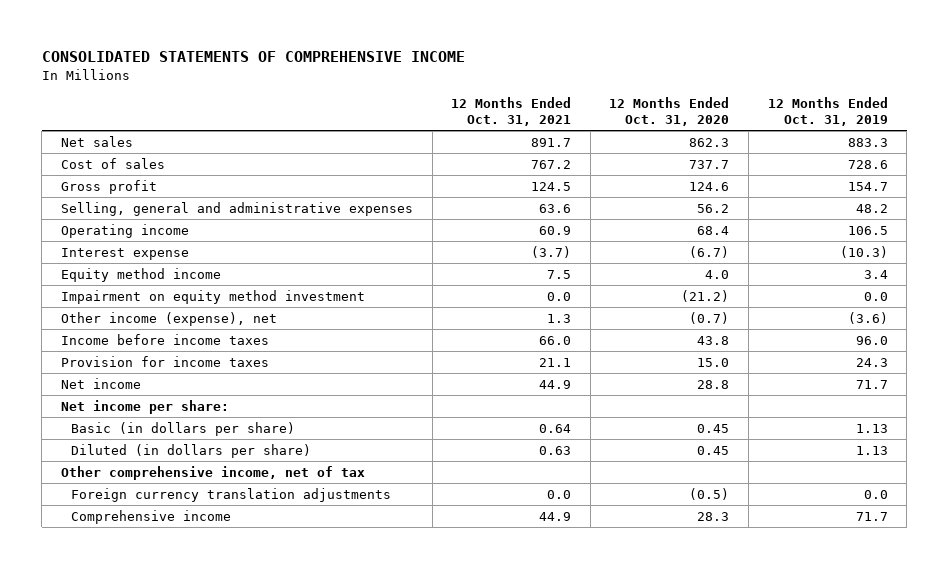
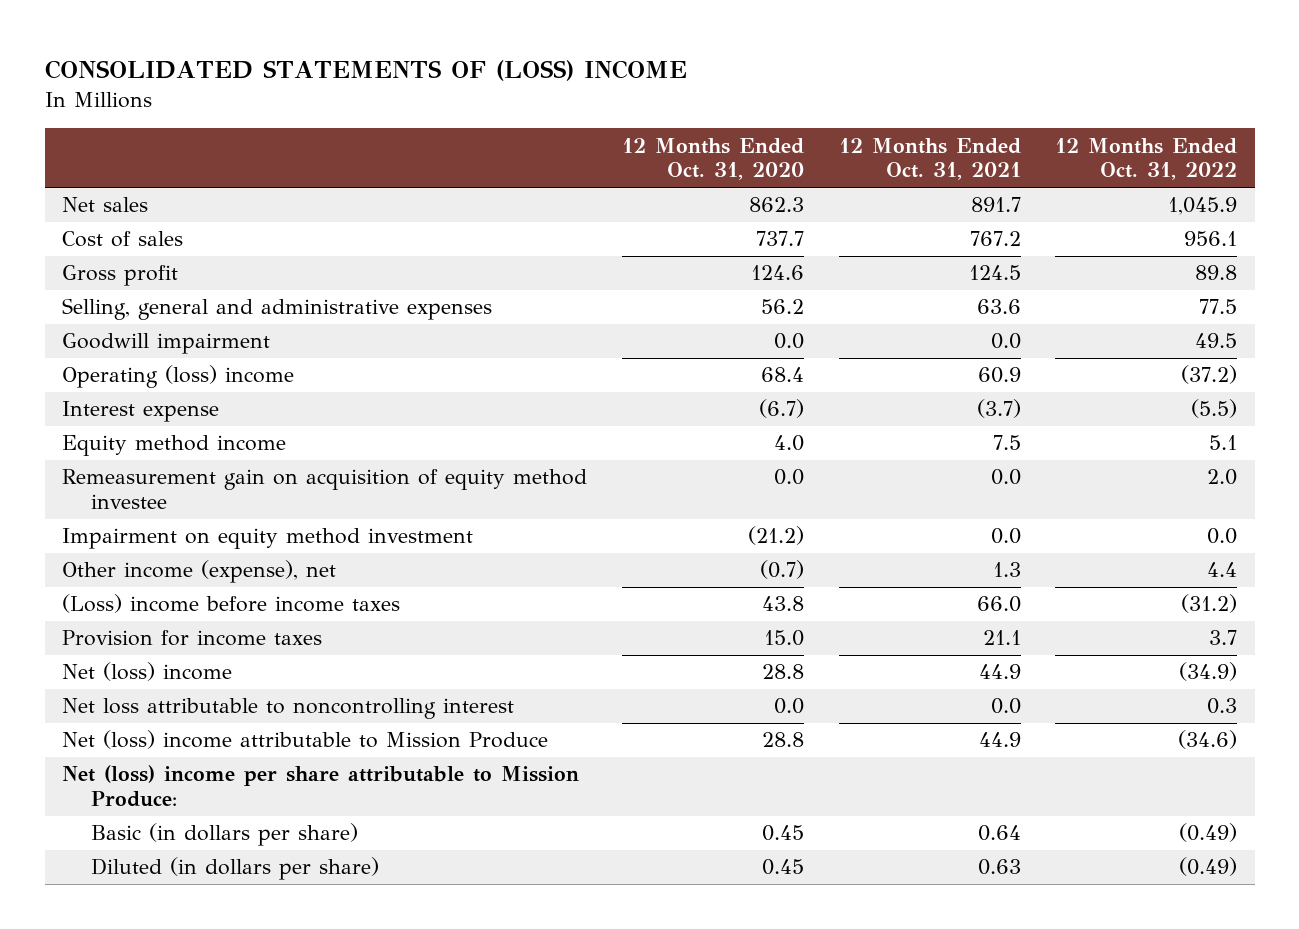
[41,51,465,63] CONSOLIDATED STATEMENTS OF COMPREHENSIVE INCOME -> [44,59,687,81] CONSOLIDATED STATEMENTS OF (LOSS) INCOME
[767,97,888,126] 12 Months Ended Oct. 31, 2019 -> none
none -> [1055,137,1238,181] 12 Months Ended Oct. 31, 2022
none -> [62,333,271,355] Goodwill impairment
[60,223,189,238] Operating income -> [62,365,295,389] Operating (loss) income
none -> [62,469,588,510] Remeasurement gain on acquisition of equity method investee
[60,333,269,345] Income before income taxes -> [62,594,401,614] (Loss) income before income taxes
none -> [62,662,233,682] Net (loss) income
none -> [62,698,515,720] Net loss attributable to noncontrolling interest
[60,377,141,389] Net income -> [62,730,549,750] Net (loss) income attributable to Mission Produce
[60,399,229,414] Net income per share: -> [62,765,580,808] Net (loss) income per share attributable to Mission Produce:
[60,465,365,480] Other comprehensive income, net of tax -> none
[70,487,391,502] Foreign currency translation adjustments -> none
[70,509,231,524] Comprehensive income -> none

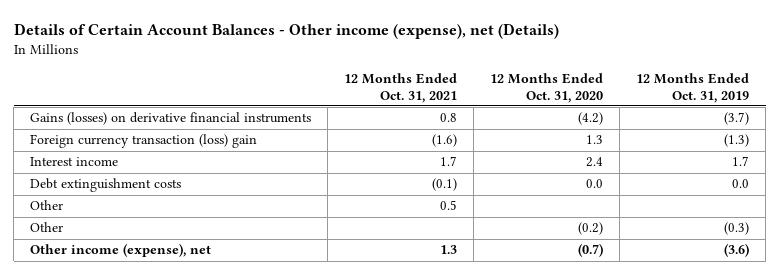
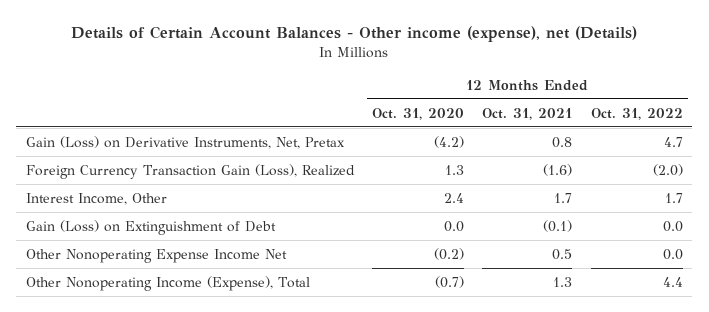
[636,72,750,103] 12 Months Ended Oct. 31, 2019 -> none
none -> [590,107,683,120] Oct. 31, 2022
[30,200,64,211] Other -> none
[30,222,64,233] Other -> none
[30,112,312,126] Gains (losses) on derivative financial instruments -> [25,135,345,149] Gain (Loss) on Derivative Instruments, Net, Pretax
[30,134,258,149] Foreign currency transaction (loss) gain -> [25,163,355,179] Foreign Currency Transaction Gain (Loss), Realized
[30,157,119,167] Interest income -> [25,192,167,205] Interest Income, Other
[30,178,182,193] Debt extinguishment costs -> [25,219,276,235] Gain (Loss) on Extinguishment of Debt
none -> [25,248,287,263] Other Nonoperating Expense Income Net
[30,243,212,258] Other income (expense), net -> [25,275,310,291] Other Nonoperating Income (Expense), Total

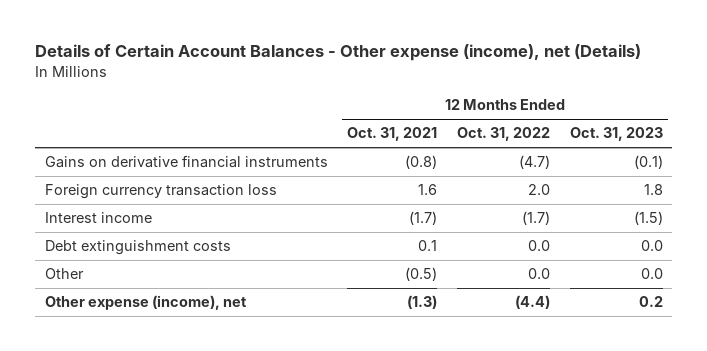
[71,26,638,43] Details of Certain Account Balances - Other income (expense), net (Details) -> [34,44,641,62] Details of Certain Account Balances - Other expense (income), net (Details)
[372,107,465,120] Oct. 31, 2020 -> none
none -> [569,127,663,142] Oct. 31, 2023
[25,135,345,149] Gain (Loss) on Derivative Instruments, Net, Pretax -> [44,155,328,169] Gains on derivative financial instruments
[552,136,573,148] 0.8 -> [405,155,438,170] (0.8)
[663,136,683,147] 4.7 -> [518,155,550,170] (4.7)
[25,163,355,179] Foreign Currency Transaction Gain (Loss), Realized -> [44,184,277,200] Foreign currency transaction loss
[543,163,573,176] (1.6) -> [418,184,438,196] 1.6
[652,163,683,176] (2.0) -> [527,184,550,196] 2.0
[25,192,167,205] Interest Income, Other -> [44,212,152,224] Interest income
[554,192,573,203] 1.7 -> [409,211,438,226] (1.7)
[664,192,683,203] 1.7 -> [521,211,550,226] (1.7)
[25,219,276,235] Gain (Loss) on Extinguishment of Debt -> [44,240,231,256] Debt extinguishment costs
[543,219,573,232] (0.1) -> [418,240,438,252] 0.1
[25,248,287,263] Other Nonoperating Expense Income Net -> [44,268,84,280] Other
[552,248,573,260] 0.5 -> [405,267,438,282] (0.5)
[25,275,310,291] Other Nonoperating Income (Expense), Total -> [44,295,247,311] Other expense (income), net
[553,276,573,287] 1.3 -> [407,295,438,310] (1.3)
[662,276,683,287] 4.4 -> [514,295,550,310] (4.4)

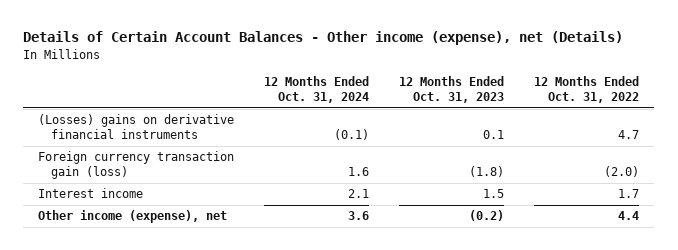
[34,44,641,62] Details of Certain Account Balances - Other expense (income), net (Details) -> [23,31,624,46] Details of Certain Account Balances - Other income (expense), net (Details)
[347,127,438,142] Oct. 31, 2021 -> none
none -> [264,76,370,104] 12 Months Ended Oct. 31, 2024
[44,240,231,256] Debt extinguishment costs -> none
[44,268,84,280] Other -> none
[44,155,328,169] Gains on derivative financial instruments -> [38,114,235,140] (Losses) gains on derivative financial instruments
[518,155,550,170] (4.7) -> [618,130,640,140] 4.7
[633,155,663,170] (0.1) -> [483,130,505,140] 0.1
[44,184,277,200] Foreign currency transaction loss -> [38,151,235,180] Foreign currency transaction gain (loss)
[527,184,550,196] 2.0 -> [604,166,640,178] (2.0)
[643,184,663,196] 1.8 -> [469,166,505,178] (1.8)
[521,211,550,226] (1.7) -> [618,189,640,199] 1.7
[633,211,663,226] (1.5) -> [483,189,505,199] 1.5
[44,295,247,311] Other expense (income), net -> [38,210,228,224] Other income (expense), net
[514,295,550,310] (4.4) -> [618,211,640,221] 4.4
[638,296,663,308] 0.2 -> [469,210,505,222] (0.2)

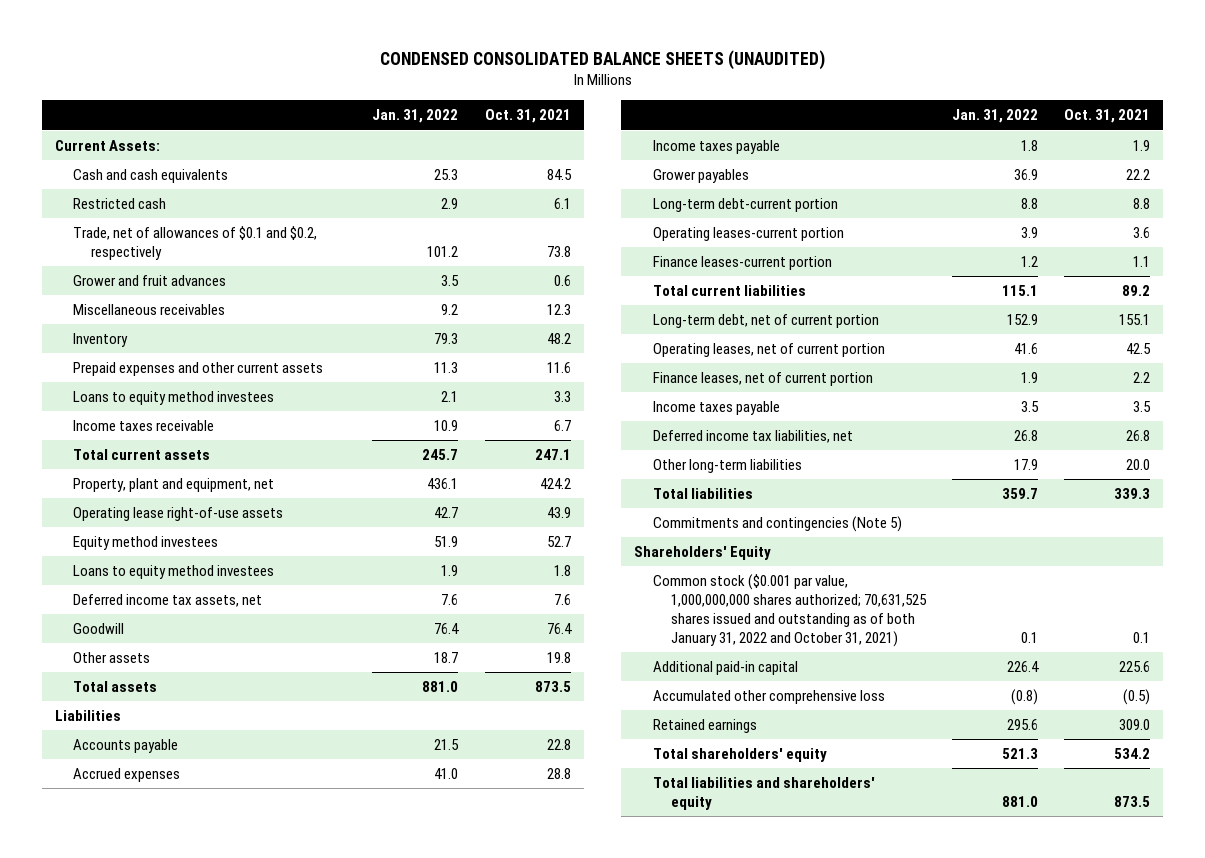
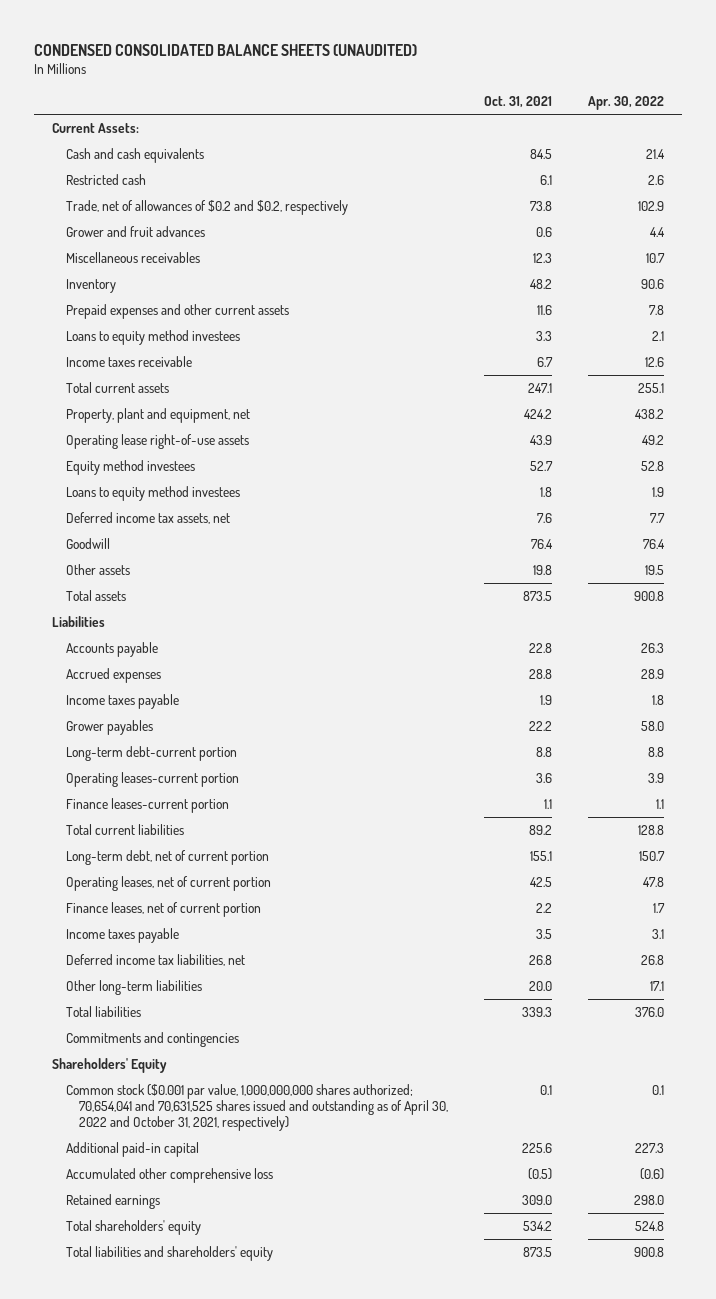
[372,109,459,124] Jan. 31, 2022 -> none
none -> [587,96,664,111] Apr. 30, 2022
[72,225,317,260] Trade, net of allowances of $0.1 and $0.2, respectively -> [65,200,348,216] Trade, net of allowances of $0.2 and $0.2, respectively
[652,515,902,532] Commitments and contingencies (Note 5) -> [65,1032,239,1048] Commitments and contingencies
[652,573,928,648] Common stock ($0.001 par value, 1,000,000,000 shares authorized; 70,631,525 shares issued and outstanding as of both January 31, 2022 and October 31, 2021) -> [65,1084,449,1132] Common stock ($0.001 par value, 1,000,000,000 shares authorized; 70,654,041 and 70,631,525 shares issued and outstanding as of April 30, 2022 and October 31, 2021, respectively)

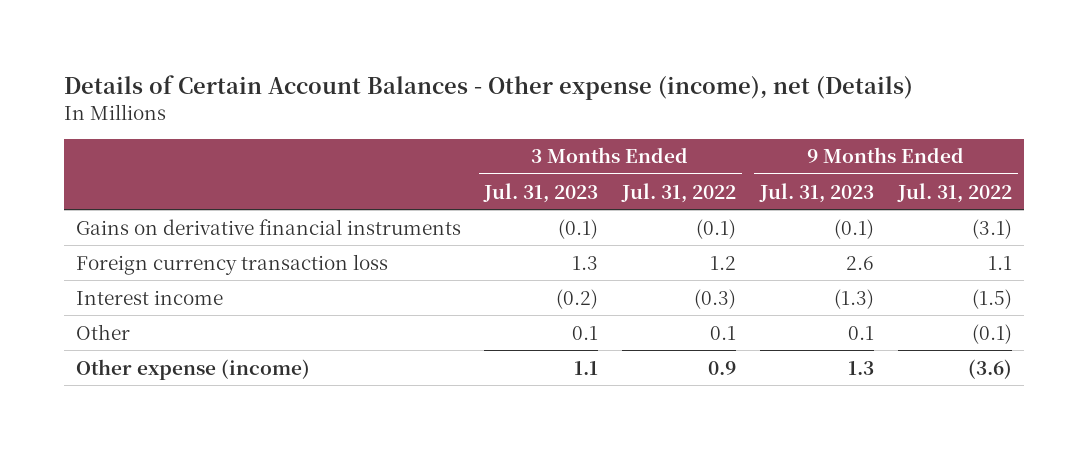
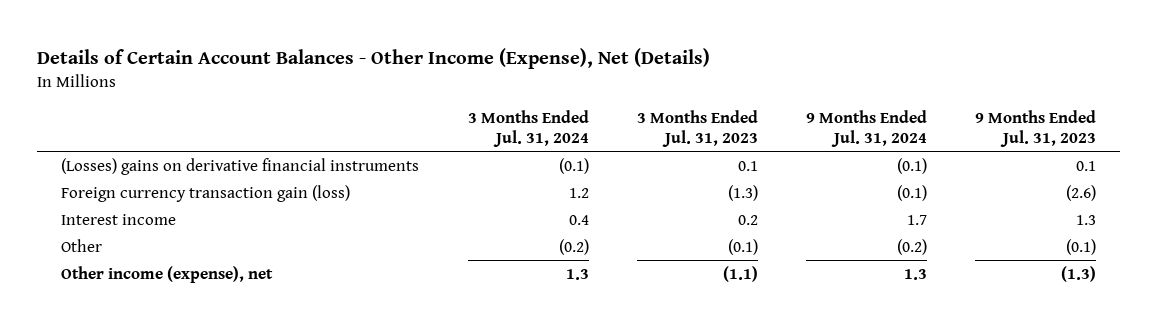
[63,74,913,100] Details of Certain Account Balances - Other expense (income), net (Details) -> [37,47,711,69] Details of Certain Account Balances - Other Income (Expense), Net (Details)
[621,182,737,203] Jul. 31, 2022 -> none
[896,182,1012,203] Jul. 31, 2022 -> none
none -> [467,109,589,148] 3 Months Ended Jul. 31, 2024
none -> [805,109,927,148] 9 Months Ended Jul. 31, 2024
[75,218,461,235] Gains on derivative financial instruments -> [61,157,420,175] (Losses) gains on derivative financial instruments
[558,218,599,239] (0.1) -> [737,160,758,171] 0.1
[834,218,875,239] (0.1) -> [1075,160,1096,171] 0.1
[75,253,388,275] Foreign currency transaction loss -> [61,184,351,202] Foreign currency transaction gain (loss)
[572,255,599,270] 1.3 -> [727,184,758,201] (1.3)
[846,255,875,270] 2.6 -> [1065,184,1096,201] (2.6)
[556,288,599,309] (0.2) -> [737,214,758,225] 0.2
[834,288,875,309] (1.3) -> [1075,214,1096,225] 1.3
[572,325,599,340] 0.1 -> [727,238,758,255] (0.1)
[848,325,875,340] 0.1 -> [1065,238,1096,255] (0.1)
[75,358,310,380] Other expense (income) -> [61,265,274,283] Other income (expense), net
[574,360,599,375] 1.1 -> [722,265,758,282] (1.1)
[848,360,875,375] 1.3 -> [1060,265,1096,282] (1.3)

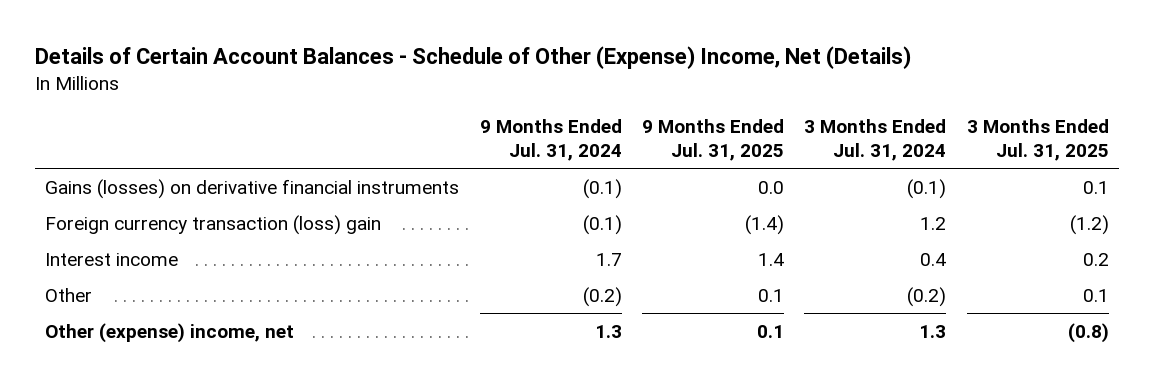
[37,47,711,69] Details of Certain Account Balances - Other Income (Expense), Net (Details) -> [35,46,912,70] Details of Certain Account Balances - Schedule of Other (Expense) Income, Net (Details)
[636,109,758,148] 3 Months Ended Jul. 31, 2023 -> none
[974,109,1096,148] 9 Months Ended Jul. 31, 2023 -> none
none -> [641,119,784,162] 9 Months Ended Jul. 31, 2025
none -> [966,119,1109,162] 3 Months Ended Jul. 31, 2025
[61,157,420,175] (Losses) gains on derivative financial instruments -> [45,178,460,199] Gains (losses) on derivative financial instruments
[61,184,351,202] Foreign currency transaction gain (loss) -> [45,214,382,235] Foreign currency transaction (loss) gain
[61,265,274,283] Other income (expense), net -> [45,322,295,343] Other (expense) income, net

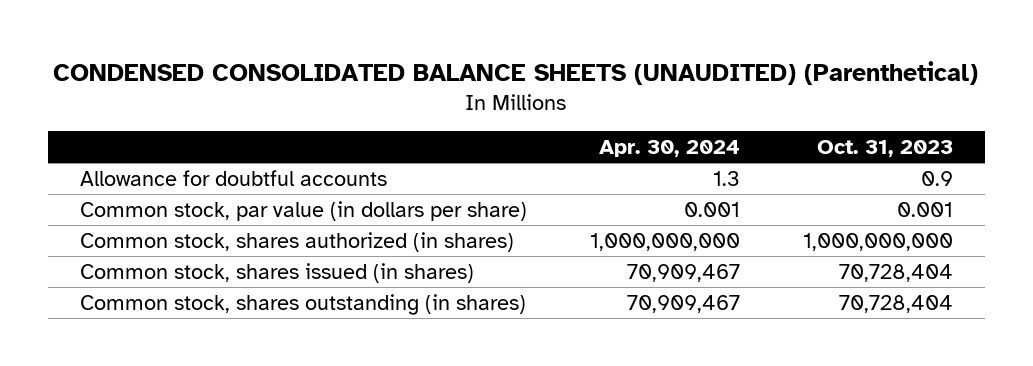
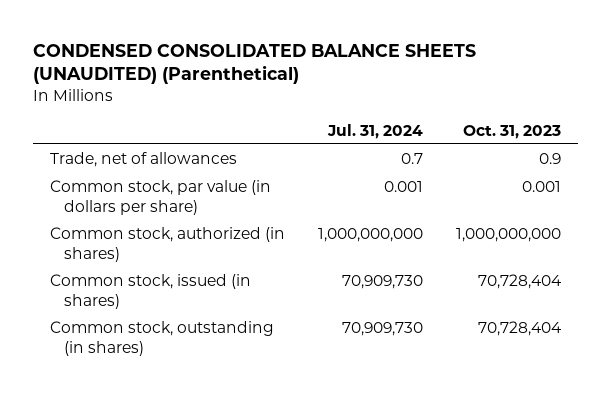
[598,139,740,157] Apr. 30, 2024 -> none
none -> [326,123,423,139] Jul. 31, 2024
[79,169,387,186] Allowance for doubtful accounts -> [49,152,237,168] Trade, net of allowances
[79,231,514,252] Common stock, shares authorized (in shares) -> [49,227,285,262] Common stock, authorized (in shares)
[79,262,474,283] Common stock, shares issued (in shares) -> [49,274,251,309] Common stock, issued (in shares)
[79,293,526,315] Common stock, shares outstanding (in shares) -> [49,321,274,356] Common stock, outstanding (in shares)

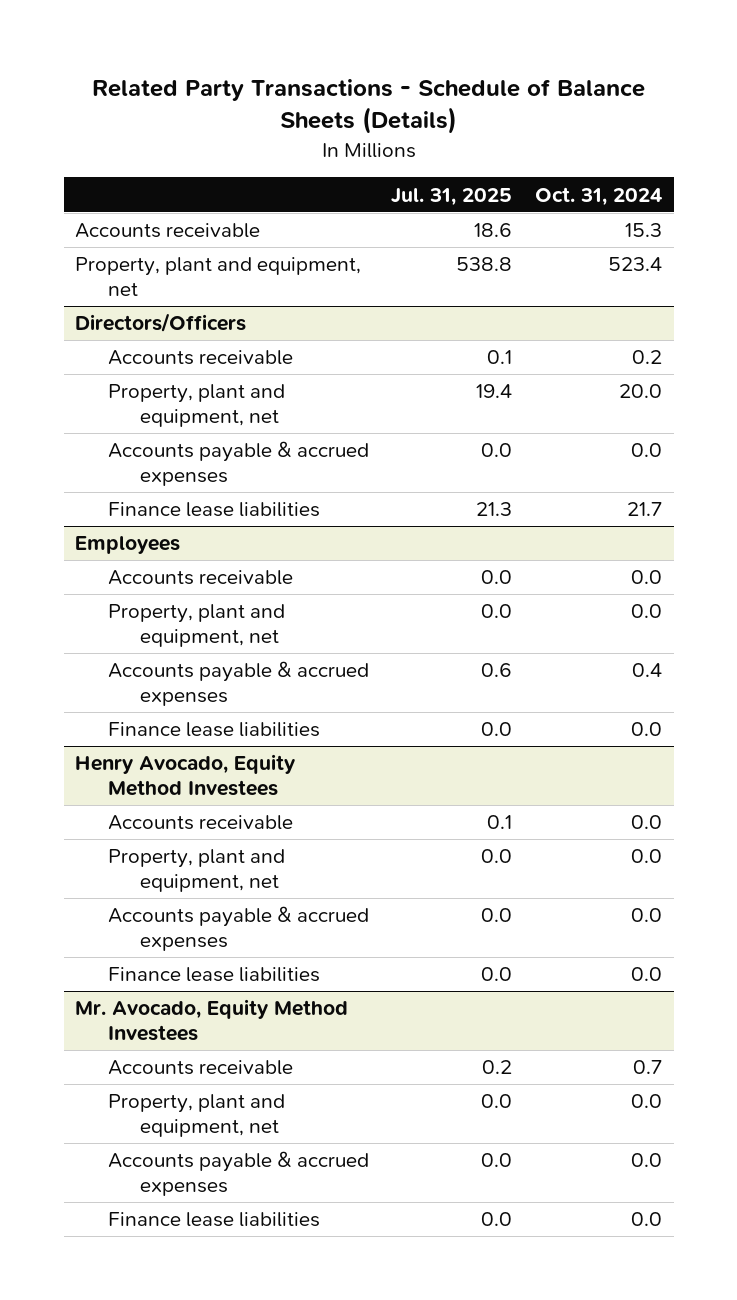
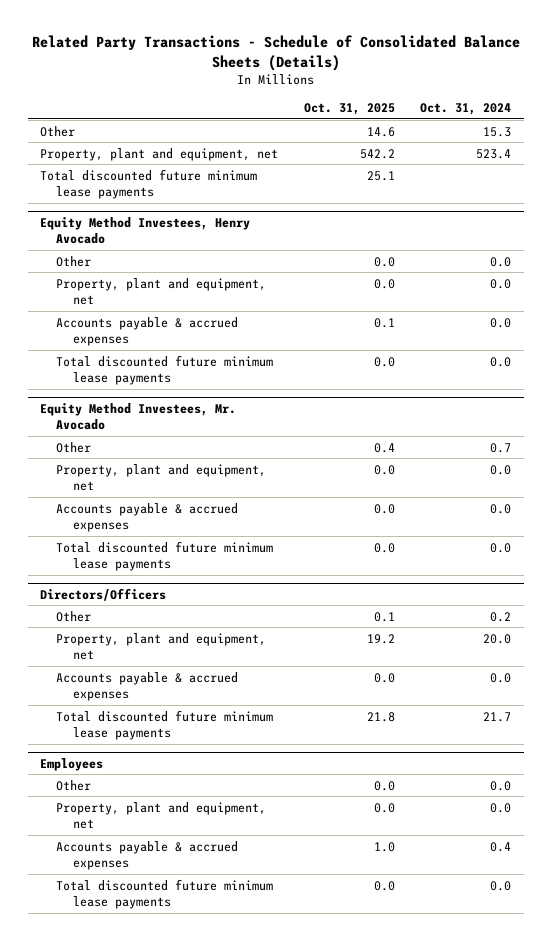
[91,79,645,135] Related Party Transactions - Schedule of Balance Sheets (Details) -> [31,35,520,71] Related Party Transactions - Schedule of Consolidated Balance Sheets (Details)
[391,187,513,206] Jul. 31, 2025 -> none
none -> [303,102,395,115] Oct. 31, 2025
[75,223,261,239] Accounts receivable -> [40,125,76,137] Other
none -> [40,168,258,199] Total discounted future minimum lease payments
none -> [40,216,251,245] Equity Method Investees, Henry Avocado
none -> [56,255,92,267] Other
none -> [56,277,267,305] Property, plant and equipment, net
none -> [56,316,239,346] Accounts payable & accrued expenses
none -> [56,354,274,385] Total discounted future minimum lease payments
none -> [40,402,237,431] Equity Method Investees, Mr. Avocado
none -> [56,441,92,453] Other
none -> [56,463,267,491] Property, plant and equipment, net
none -> [56,502,239,532] Accounts payable & accrued expenses
none -> [56,540,274,571] Total discounted future minimum lease payments
[107,350,293,366] Accounts receivable -> [56,610,92,622] Other
[107,502,320,518] Finance lease liabilities -> [56,709,274,740] Total discounted future minimum lease payments
[107,570,293,586] Accounts receivable -> [56,779,92,791] Other
[75,754,297,797] Henry Avocado, Equity Method Investees -> none
[107,815,293,831] Accounts receivable -> none
[107,849,285,893] Property, plant and equipment, net -> none
[107,906,369,952] Accounts payable & accrued expenses -> none
[107,967,320,983] Finance lease liabilities -> none
[75,999,349,1042] Mr. Avocado, Equity Method Investees -> none
[107,1060,293,1076] Accounts receivable -> none
[107,1094,285,1138] Property, plant and equipment, net -> none
[107,1151,369,1197] Accounts payable & accrued expenses -> none
[107,1212,320,1228] Finance lease liabilities -> none
[107,722,320,738] Finance lease liabilities -> [56,878,274,909] Total discounted future minimum lease payments

